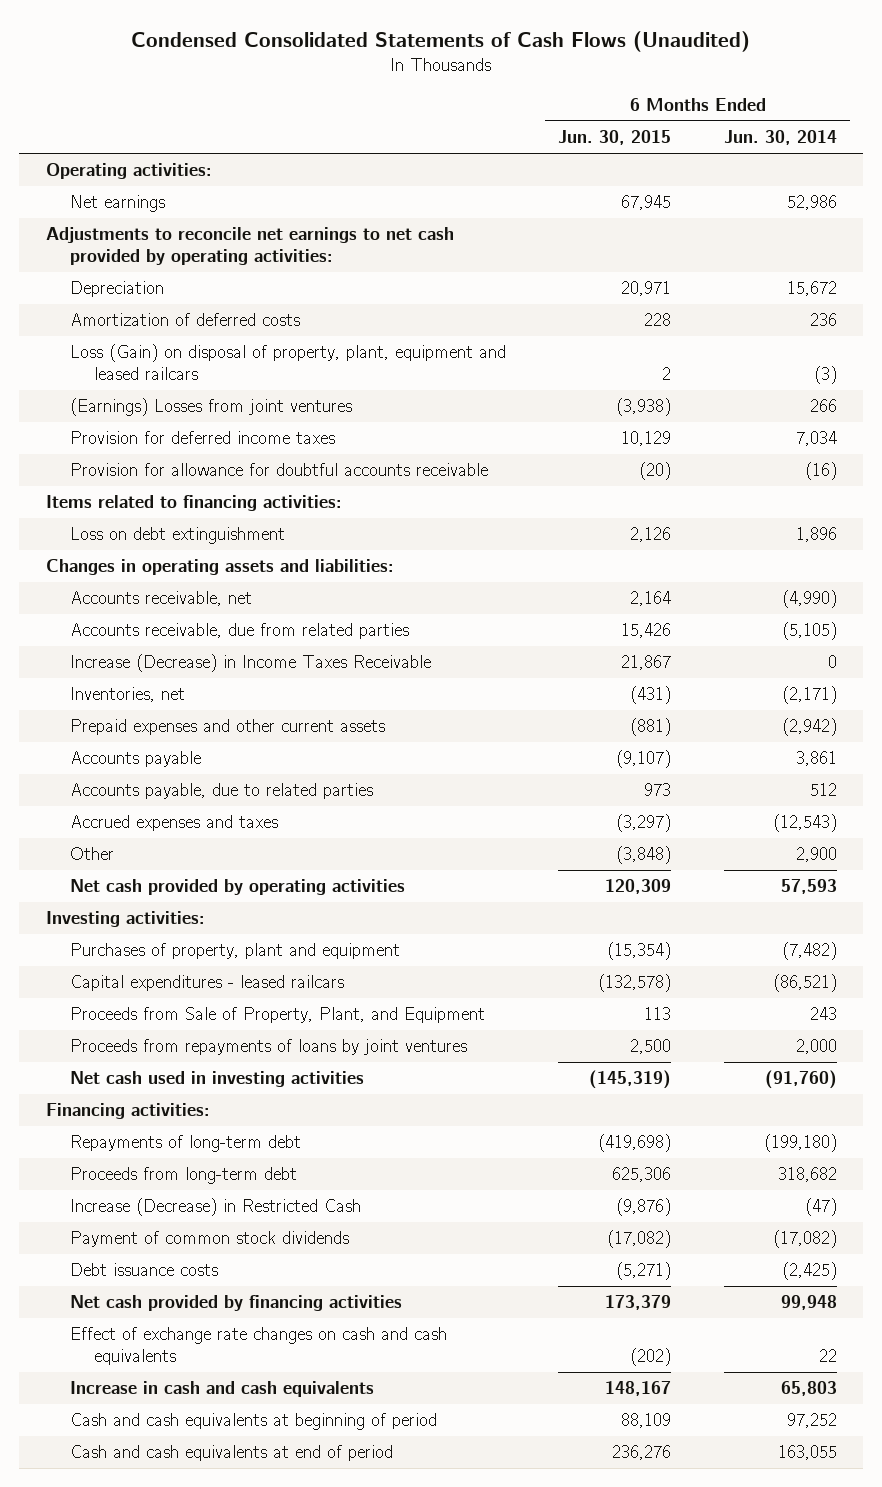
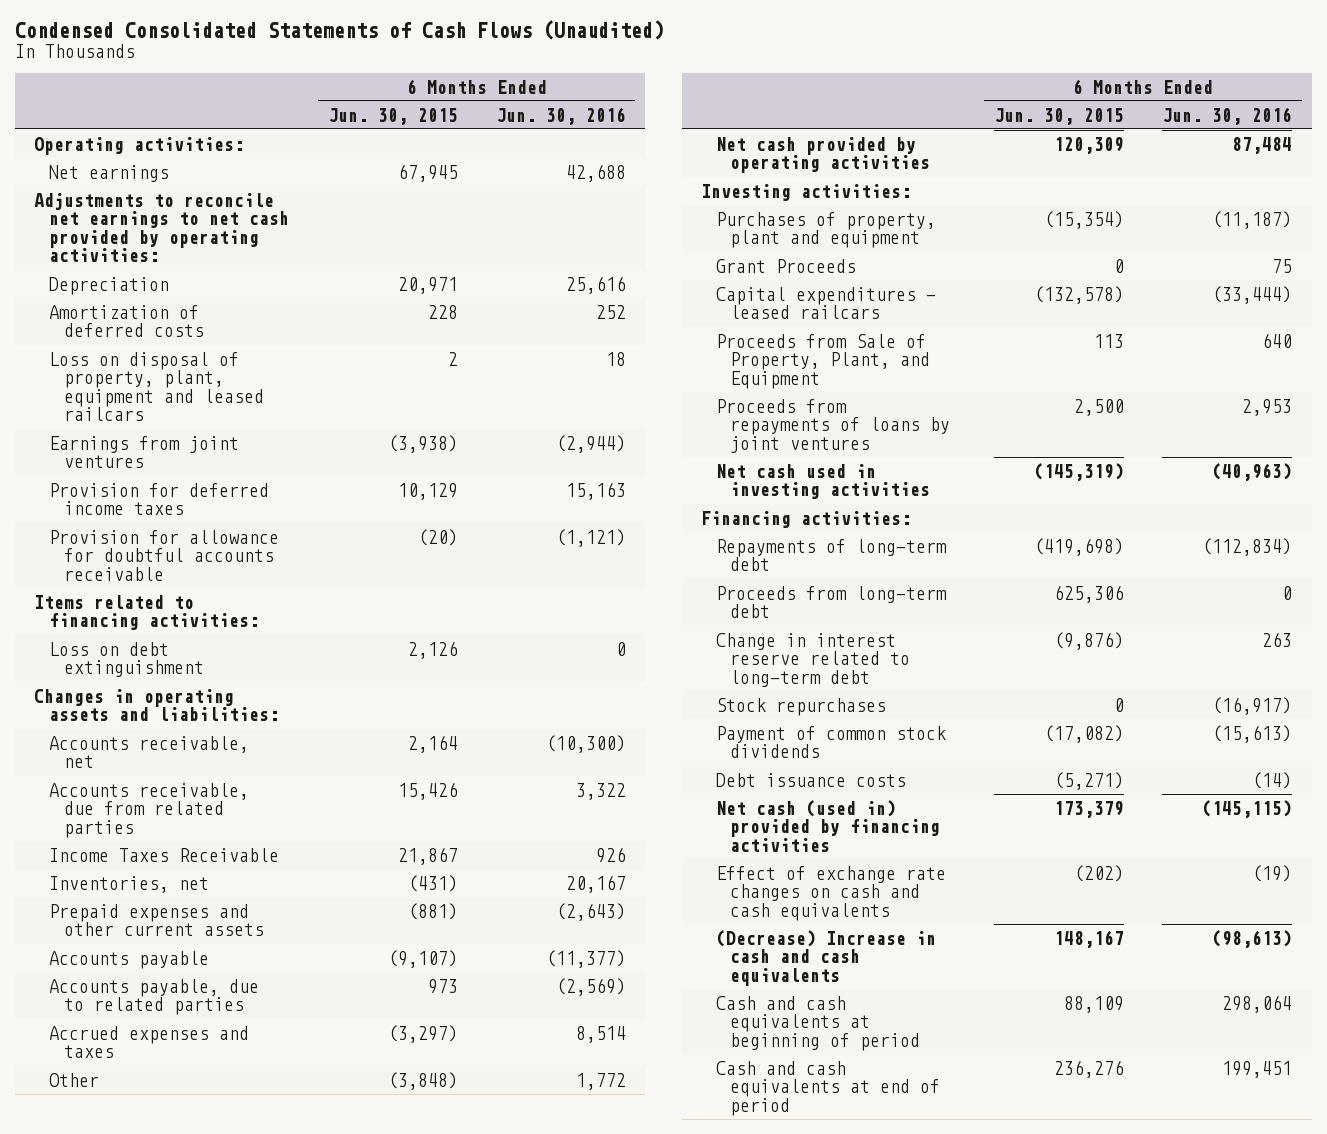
[723,130,837,146] Jun. 30, 2014 -> none
none -> [495,106,626,125] Jun. 30, 2016
[69,344,506,380] Loss (Gain) on disposal of property, plant, equipment and leased railcars -> [49,351,264,422] Loss on disposal of property, plant, equipment and leased railcars
[69,398,352,417] (Earnings) Losses from joint ventures -> [49,435,240,469] Earnings from joint ventures
[69,654,431,673] Increase (Decrease) in Income Taxes Receivable -> [49,847,280,862] Income Taxes Receivable
none -> [715,258,856,273] Grant Proceeds
[69,1198,361,1217] Increase (Decrease) in Restricted Cash -> [715,632,911,687] Change in interest reserve related to long-term debt
none -> [715,697,886,716] Stock repurchases
[69,1295,402,1312] Net cash provided by financing activities -> [715,799,941,852] Net cash (used in) provided by financing activities
[69,1381,374,1398] Increase in cash and cash equivalents -> [715,929,936,986] (Decrease) Increase in cash and cash equivalents

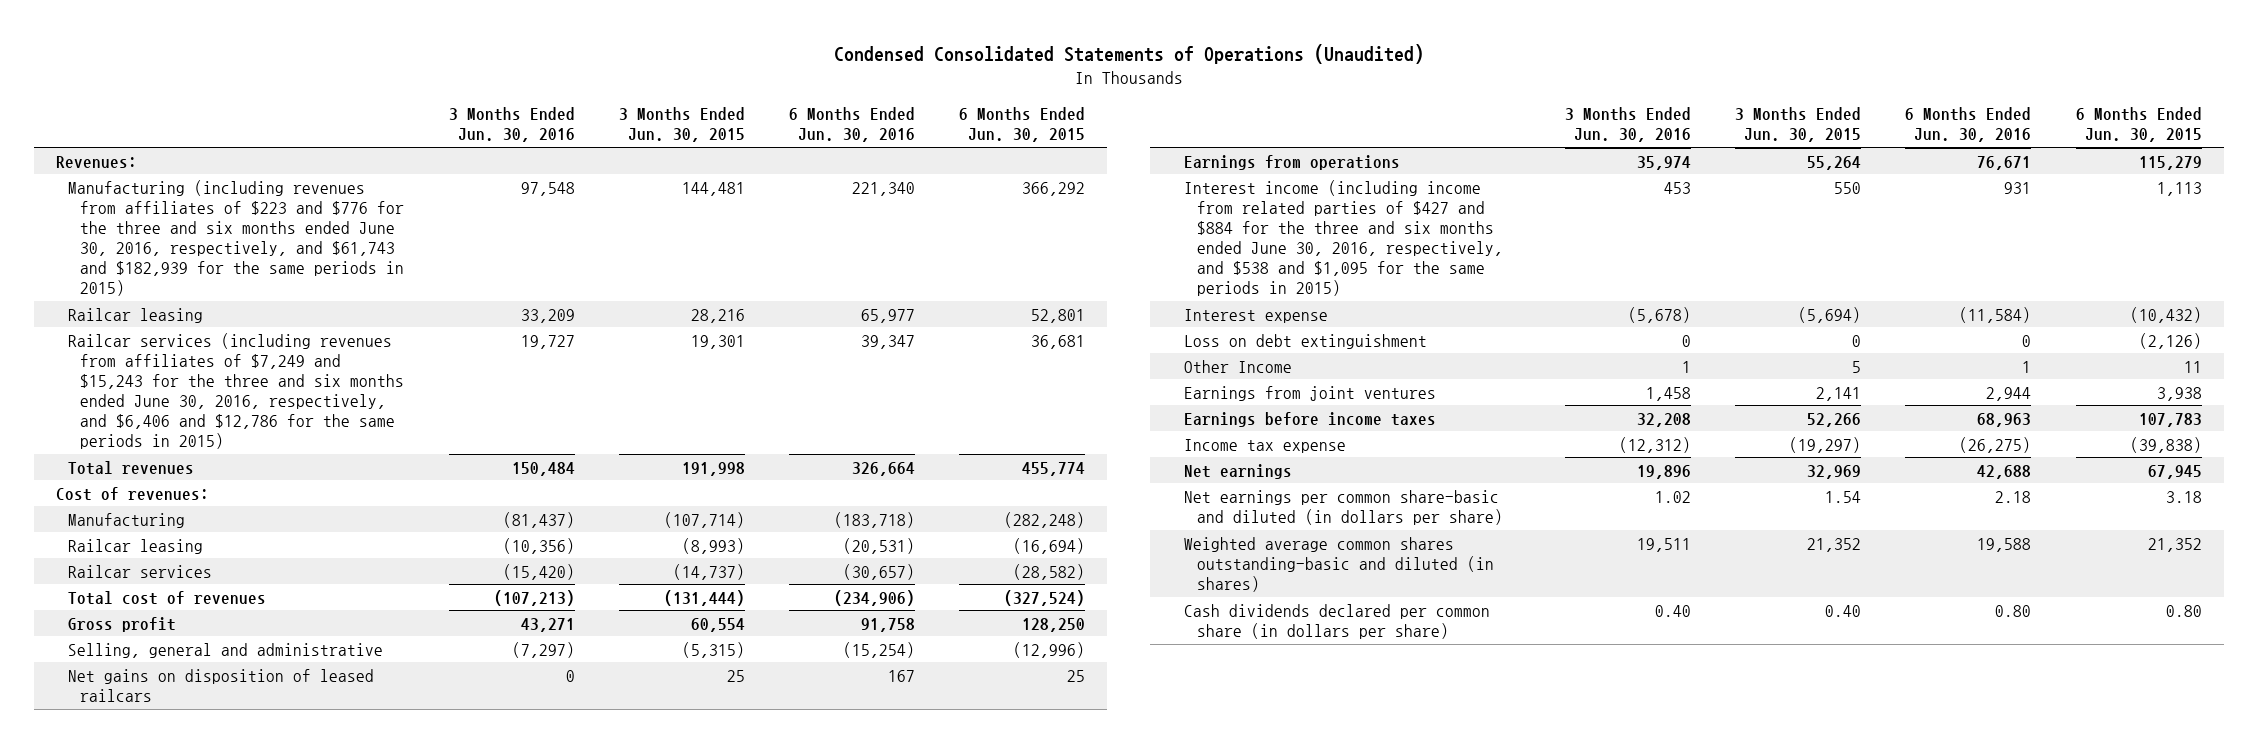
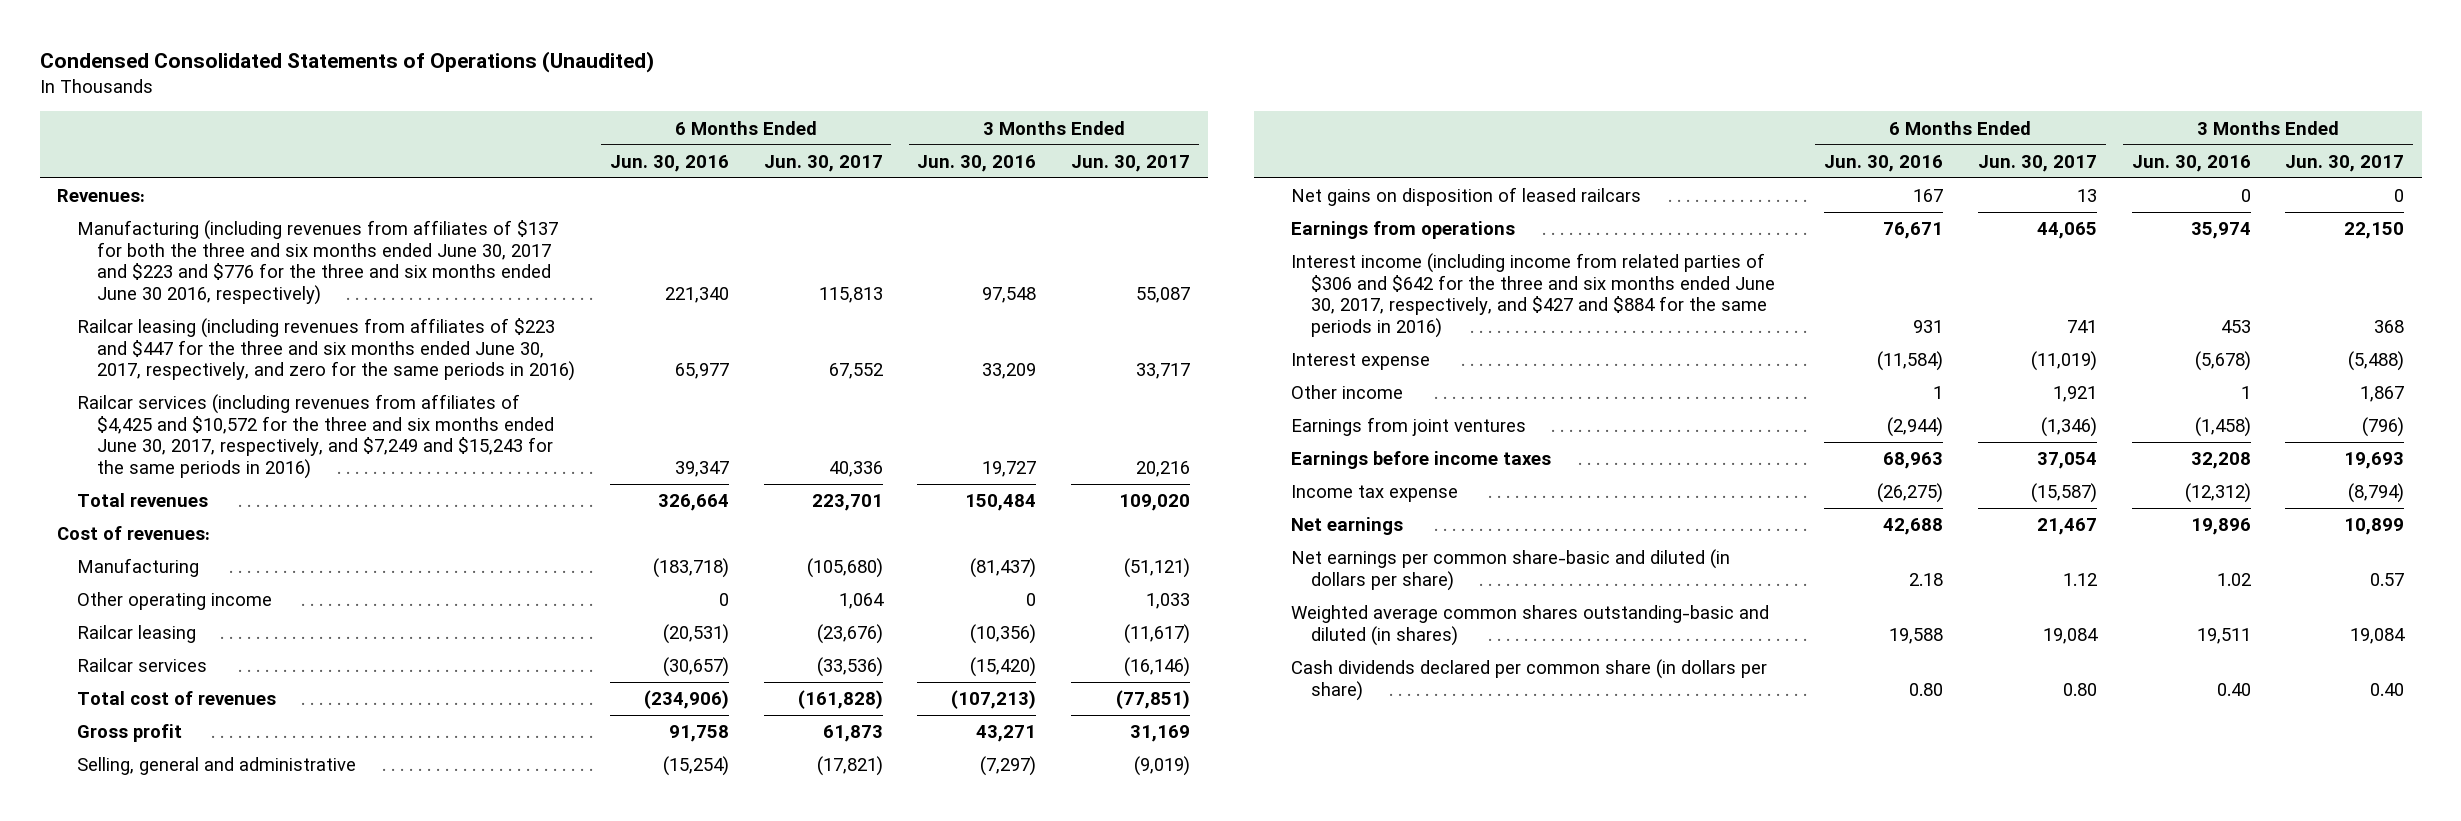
[618,107,745,143] 3 Months Ended Jun. 30, 2015 -> none
[959,107,1086,143] 6 Months Ended Jun. 30, 2015 -> none
none -> [763,154,883,172] Jun. 30, 2017
none -> [1071,154,1191,172] Jun. 30, 2017
[68,179,405,297] Manufacturing (including revenues from affiliates of $223 and $776 for the three and six months ended June 30, 2016, respectively, and $61,743 and $182,939 for the same periods in 2015) -> [77,220,559,305] Manufacturing (including revenues from affiliates of $137 for both the three and six months ended June 30, 2017 and $223 and $776 for the three and six months ended June 30 2016, respectively)
[68,307,204,323] Railcar leasing -> [77,318,576,382] Railcar leasing (including revenues from affiliates of $223 and $447 for the three and six months ended June 30, 2017, respectively, and zero for the same periods in 2016)
[68,332,405,450] Railcar services (including revenues from affiliates of $7,249 and $15,243 for the three and six months ended June 30, 2016, respectively, and $6,406 and $12,786 for the same periods in 2015) -> [77,394,555,479] Railcar services (including revenues from affiliates of $4,425 and $10,572 for the three and six months ended June 30, 2017, respectively, and $7,249 and $15,243 for the same periods in 2016)
none -> [77,592,273,611] Other operating income
[1184,179,1503,297] Interest income (including income from related parties of $427 and $884 for the three and six months ended June 30, 2016, respectively, and $538 and $1,095 for the same periods in 2015) -> [1291,253,1776,338] Interest income (including income from related parties of $306 and $642 for the three and six months ended June 30, 2017, respectively, and $427 and $884 for the same periods in 2016)
[1184,333,1428,349] Loss on debt extinguishment -> none
[1184,359,1293,373] Other Income -> [1291,385,1404,400] Other income
[1645,386,1691,401] 1,458 -> [2194,417,2251,438] (1,458)
[1986,386,2032,401] 2,944 -> [1887,417,1944,438] (2,944)

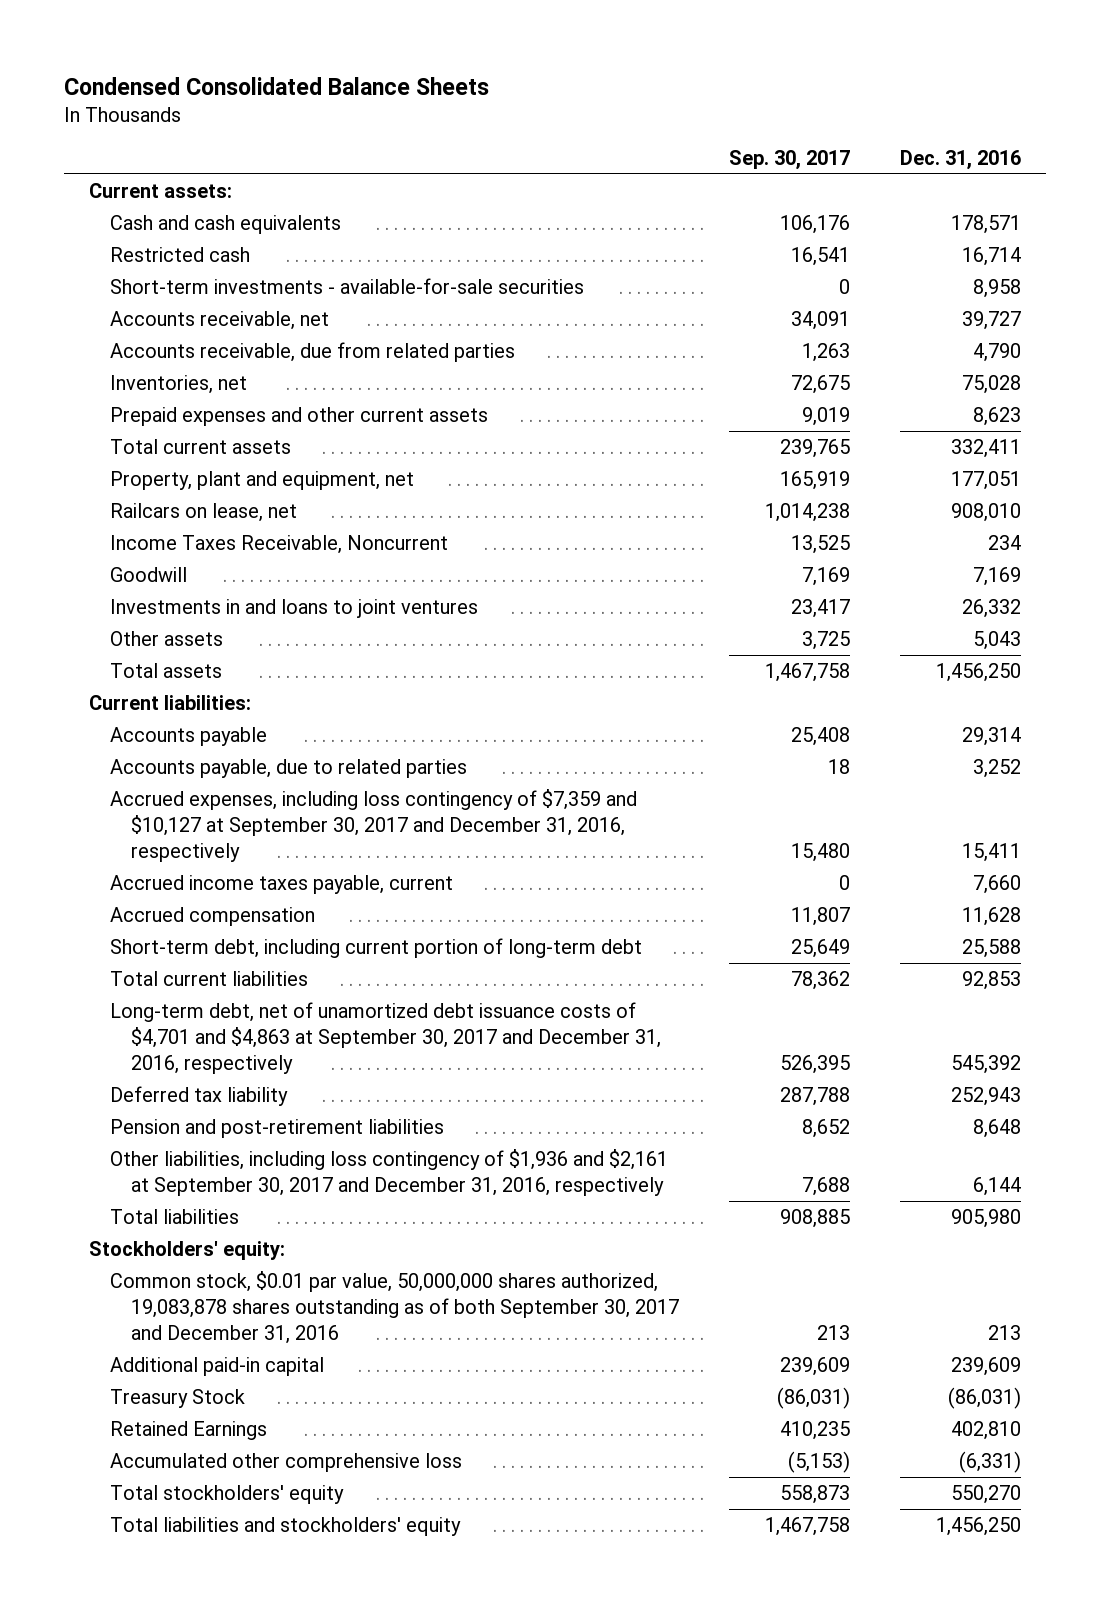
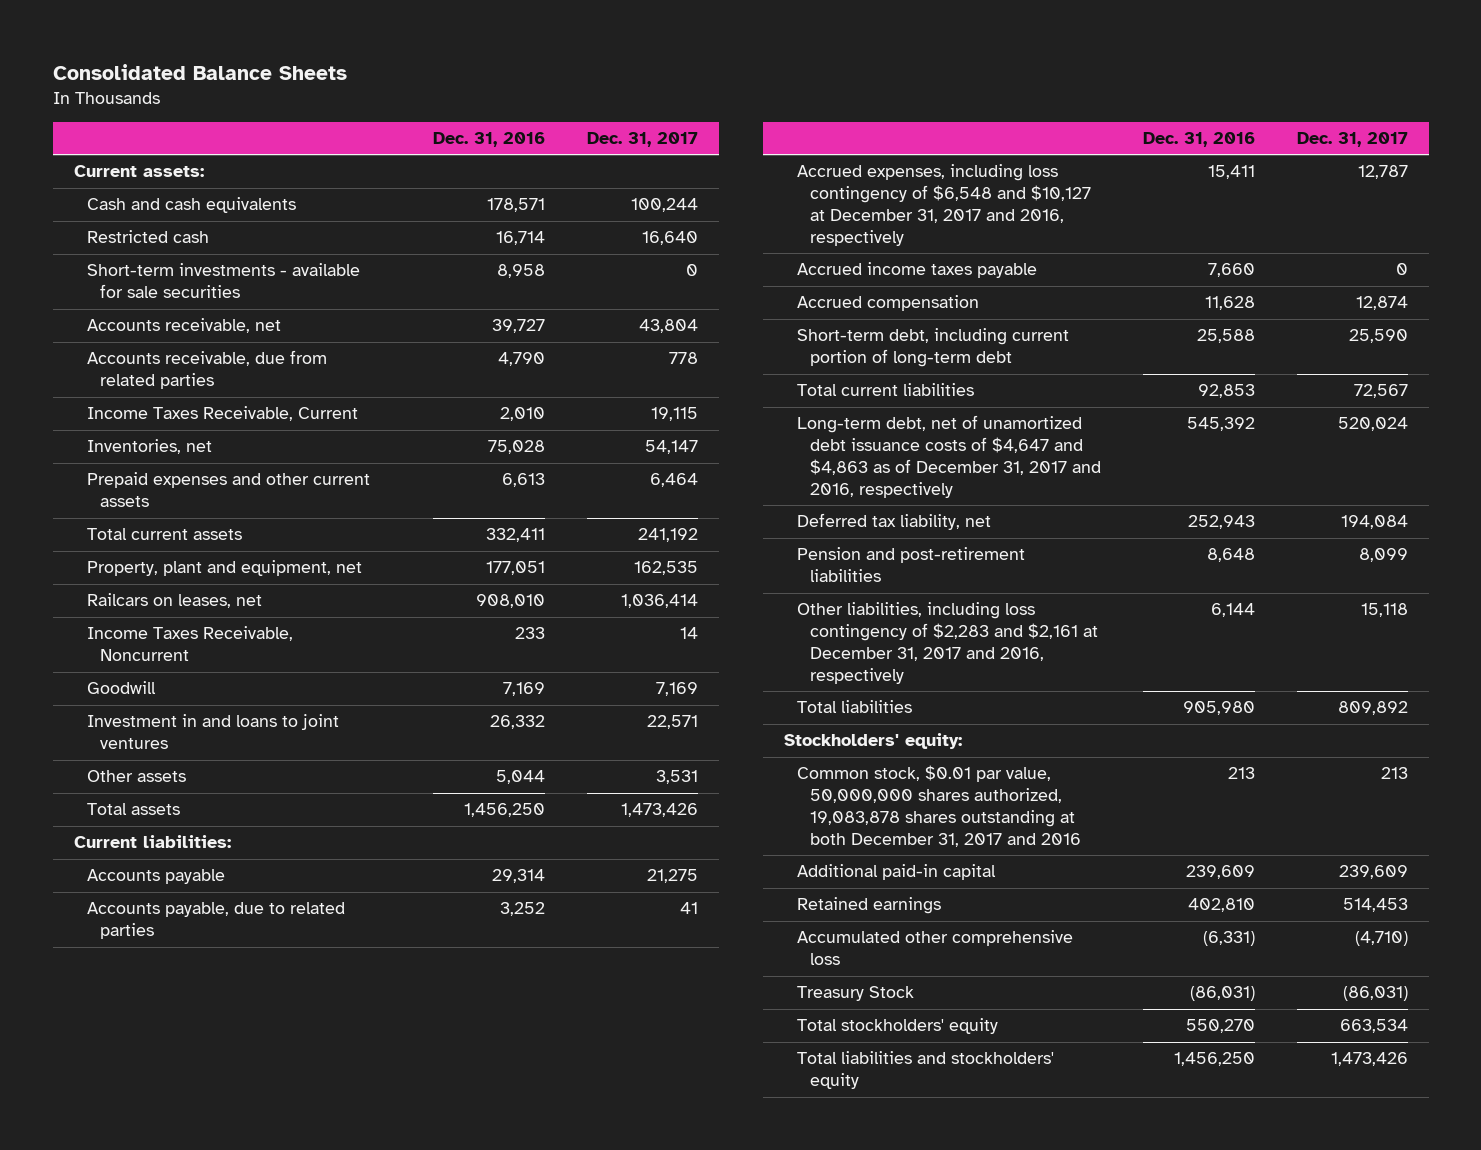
[63,76,489,95] Condensed Consolidated Balance Sheets -> [52,64,347,81] Consolidated Balance Sheets
[728,149,850,170] Sep. 30, 2017 -> none
none -> [586,132,698,148] Dec. 31, 2017
[109,278,584,295] Short-term investments - available-for-sale securities -> [86,263,360,299] Short-term investments - available for sale securities
none -> [86,406,358,422] Income Taxes Receivable, Current
[973,407,1022,427] 8,623 -> [501,473,545,488] 6,613
[109,503,297,523] Railcars on lease, net -> [86,593,262,609] Railcars on leases, net
[988,535,1022,551] 234 -> [514,627,545,640] 233
[109,599,478,619] Investments in and loans to joint ventures -> [86,714,339,750] Investment in and loans to joint ventures
[973,631,1022,651] 5,043 -> [495,770,545,785] 5,044
[109,789,637,862] Accrued expenses, including loss contingency of $7,359 and $10,127 at September 30, 2017 and December 31, 2016, respectively -> [796,164,1091,246] Accrued expenses, including loss contingency of $6,548 and $10,127 at December 31, 2017 and 2016, respectively
[109,875,453,895] Accrued income taxes payable, current -> [796,262,1037,279] Accrued income taxes payable
[109,1002,661,1074] Long-term debt, net of unamortized debt issuance costs of $4,701 and $4,863 at September 30, 2017 and December 31, 2016, respectively -> [796,415,1101,498] Long-term debt, net of unamortized debt issuance costs of $4,647 and $4,863 as of December 31, 2017 and 2016, respectively
[109,1086,288,1107] Deferred tax liability -> [796,513,991,531] Deferred tax liability, net
[109,1149,668,1196] Other liabilities, including loss contingency of $1,936 and $2,161 at September 30, 2017 and December 31, 2016, respectively -> [796,602,1098,684] Other liabilities, including loss contingency of $2,283 and $2,161 at December 31, 2017 and 2016, respectively
[109,1271,679,1344] Common stock, $0.01 par value, 50,000,000 shares authorized, 19,083,878 shares outstanding as of both September 30, 2017 and December 31, 2016 -> [796,765,1081,847] Common stock, $0.01 par value, 50,000,000 shares authorized, 19,083,878 shares outstanding at both December 31, 2017 and 2016
[109,1421,267,1441] Retained Earnings -> [796,897,941,915] Retained earnings
[109,1389,245,1409] Treasury Stock -> [796,986,914,1002] Treasury Stock

